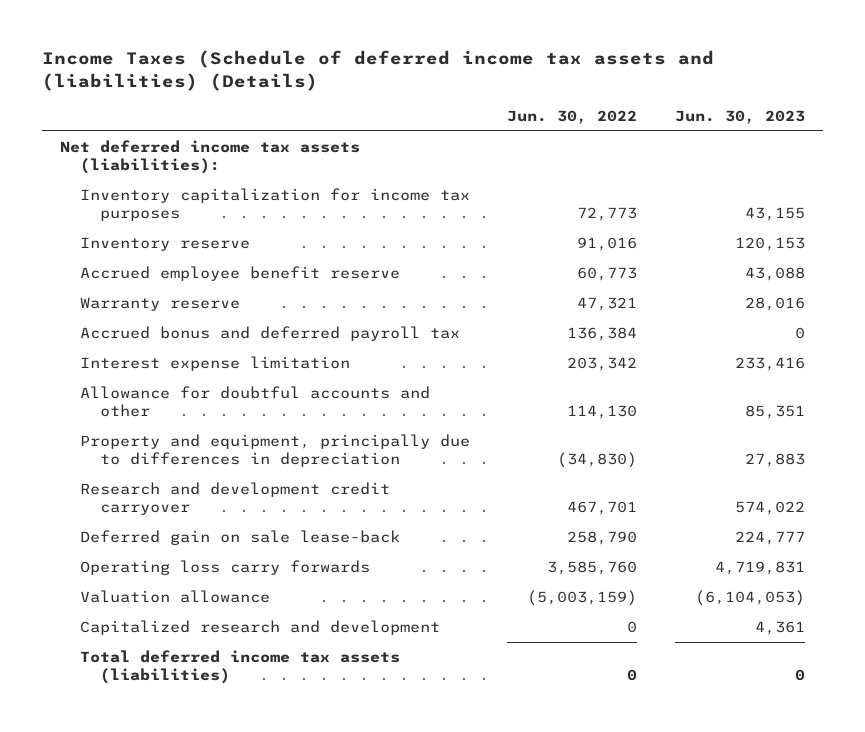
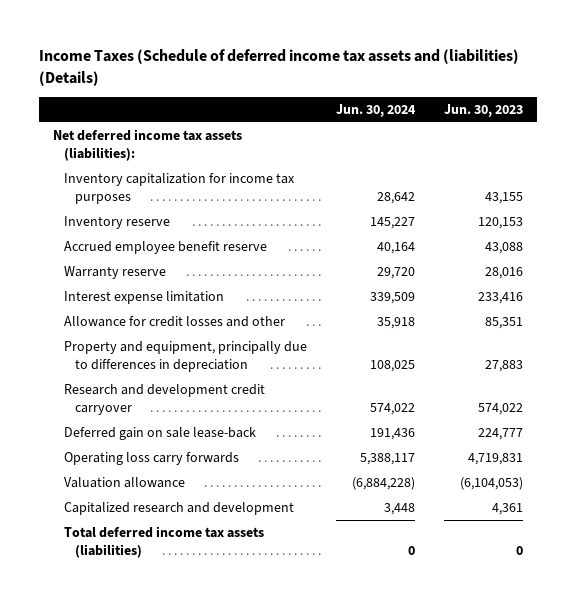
[507,110,638,125] Jun. 30, 2022 -> none
none -> [335,103,416,117] Jun. 30, 2024
[80,325,461,341] Accrued bonus and deferred payroll tax -> none
[80,385,431,418] Allowance for doubtful accounts and other -> [64,316,286,328] Allowance for credit losses and other

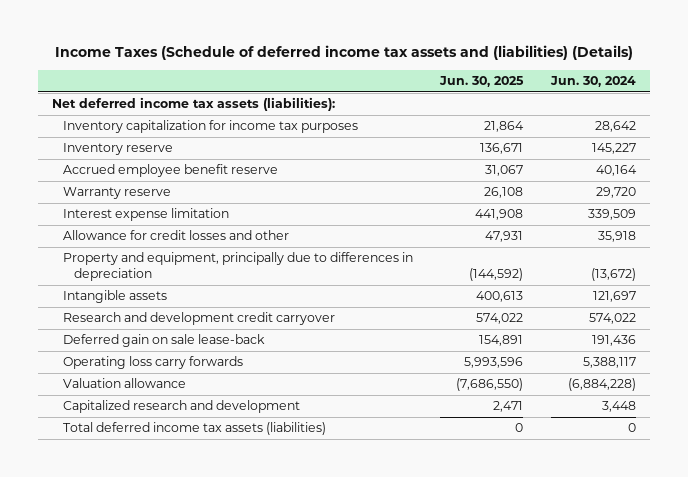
[443,103,523,117] Jun. 30, 2023 -> none
none -> [439,75,525,87] Jun. 30, 2025
[369,360,415,373] 108,025 -> [590,267,636,281] (13,672)
none -> [62,290,167,304] Intangible assets

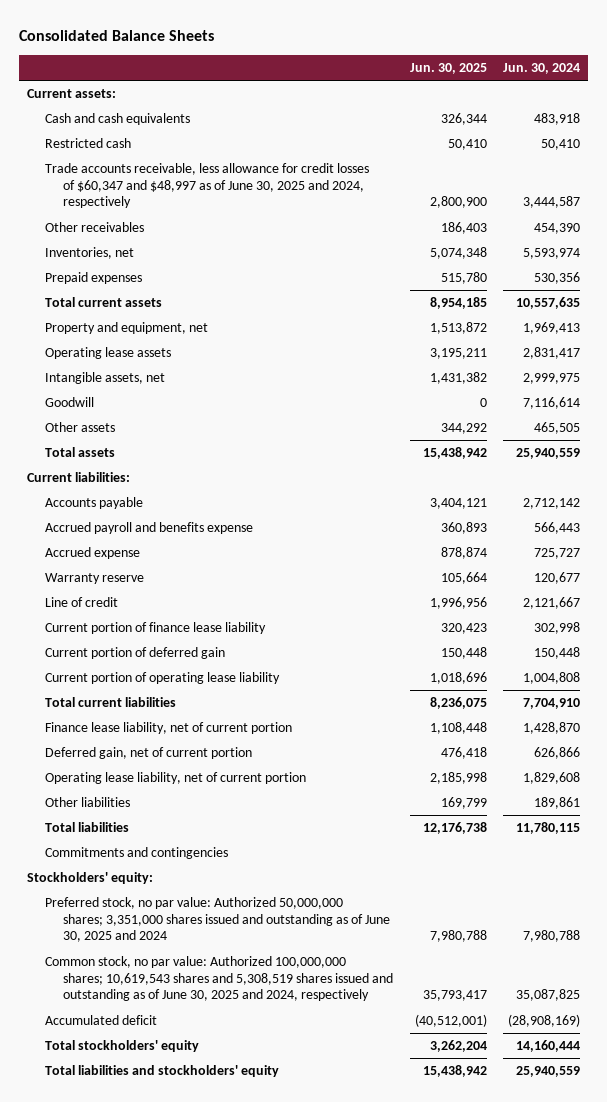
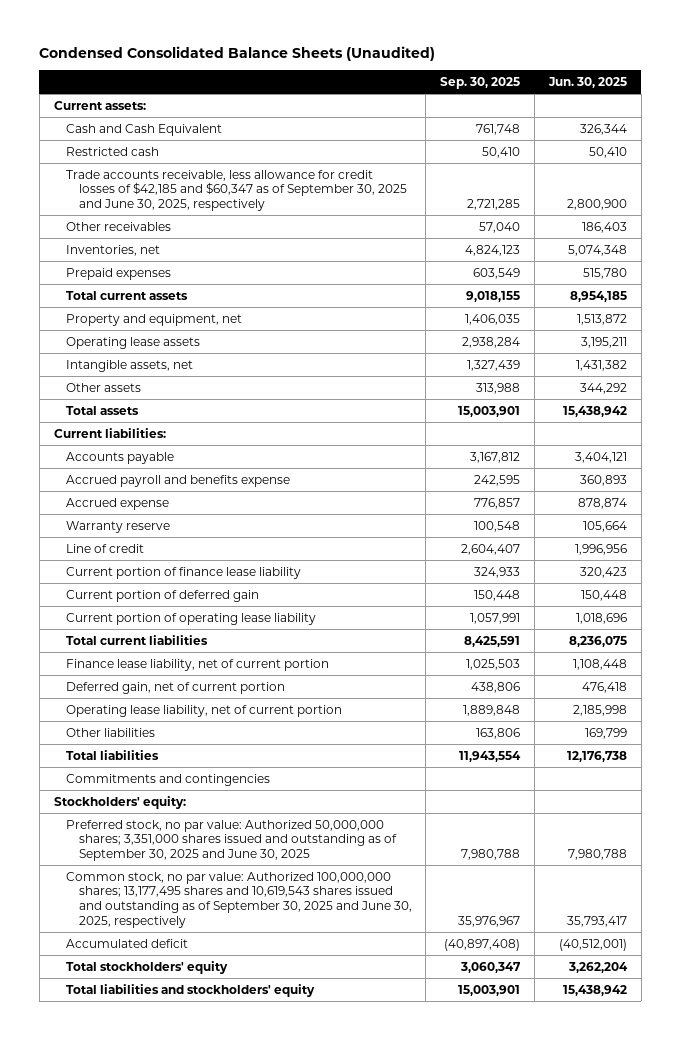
[19,29,215,41] Consolidated Balance Sheets -> [39,46,436,62] Condensed Consolidated Balance Sheets (Unaudited)
[502,63,580,75] Jun. 30, 2024 -> none
none -> [440,77,521,90] Sep. 30, 2025
[45,113,191,126] Cash and cash equivalents -> [66,123,223,136] Cash and Cash Equivalent
[45,163,370,209] Trade accounts receivable, less allowance for credit losses of $60,347 and $48,997 as of June 30, 2025 and 2024, respectively -> [66,169,407,212] Trade accounts receivable, less allowance for credit losses of $42,185 and $60,347 as of September 30, 2025 and June 30, 2025, respectively
[45,397,95,408] Goodwill -> none
[45,897,391,943] Preferred stock, no par value: Authorized 50,000,000 shares; 3,351,000 shares issued and outstanding as of June 30, 2025 and 2024 -> [66,819,397,862] Preferred stock, no par value: Authorized 50,000,000 shares; 3,351,000 shares issued and outstanding as of September 30, 2025 and June 30, 2025
[45,956,394,1002] Common stock, no par value: Authorized 100,000,000 shares; 10,619,543 shares and 5,308,519 shares issued and outstanding as of June 30, 2025 and 2024, respectively -> [66,871,412,928] Common stock, no par value: Authorized 100,000,000 shares; 13,177,495 shares and 10,619,543 shares issued and outstanding as of September 30, 2025 and June 30, 2025, respectively

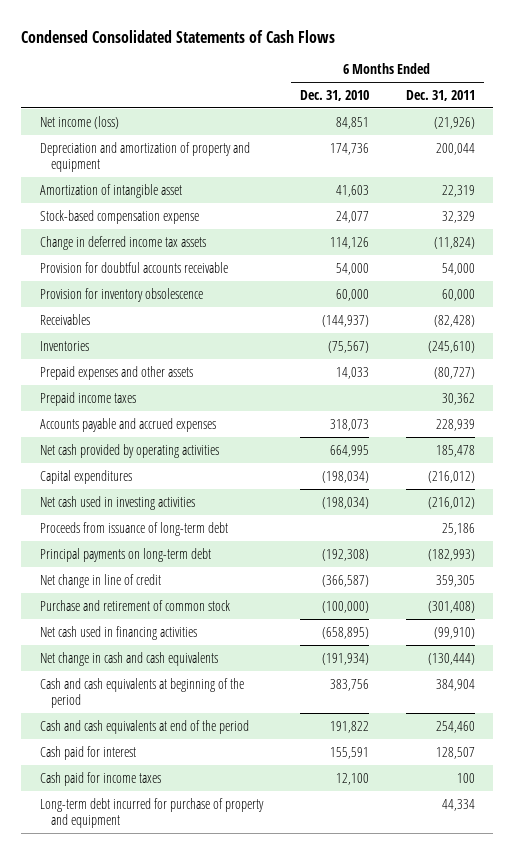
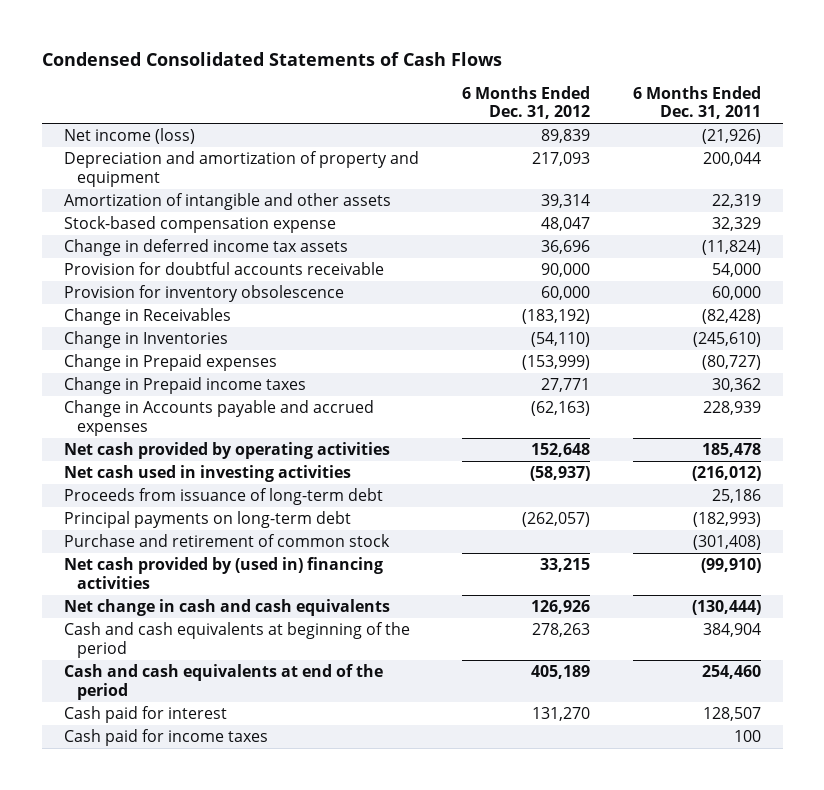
[299,89,369,101] Dec. 31, 2010 -> none
none -> [461,85,590,120] 6 Months Ended Dec. 31, 2012
[39,183,182,198] Amortization of intangible asset -> [63,193,391,211] Amortization of intangible and other assets
[39,313,90,325] Receivables -> [63,308,231,326] Change in Receivables
[39,340,89,351] Inventories -> [63,331,228,349] Change in Inventories
[39,365,193,380] Prepaid expenses and other assets -> [63,354,277,372] Change in Prepaid expenses
[39,391,136,406] Prepaid income taxes -> [63,377,306,395] Change in Prepaid income taxes
[39,417,216,432] Accounts payable and accrued expenses -> [63,400,374,436] Change in Accounts payable and accrued expenses
[39,469,132,484] Capital expenditures -> none
[39,573,161,588] Net change in line of credit -> none
[39,625,197,640] Net cash used in financing activities -> [63,557,383,589] Net cash provided by (used in) financing activities
[39,797,264,829] Long-term debt incurred for purchase of property and equipment -> none

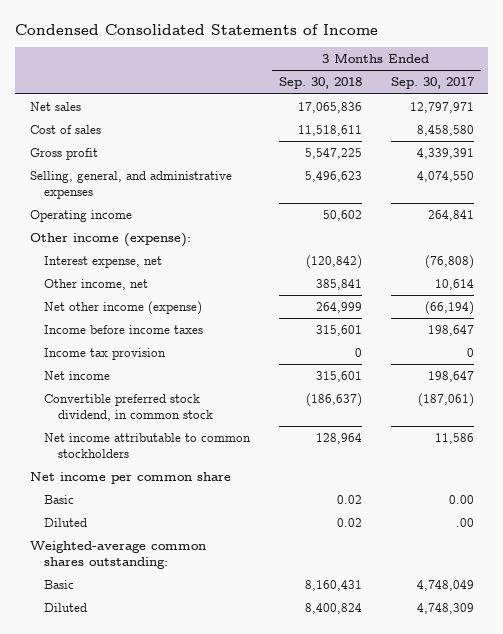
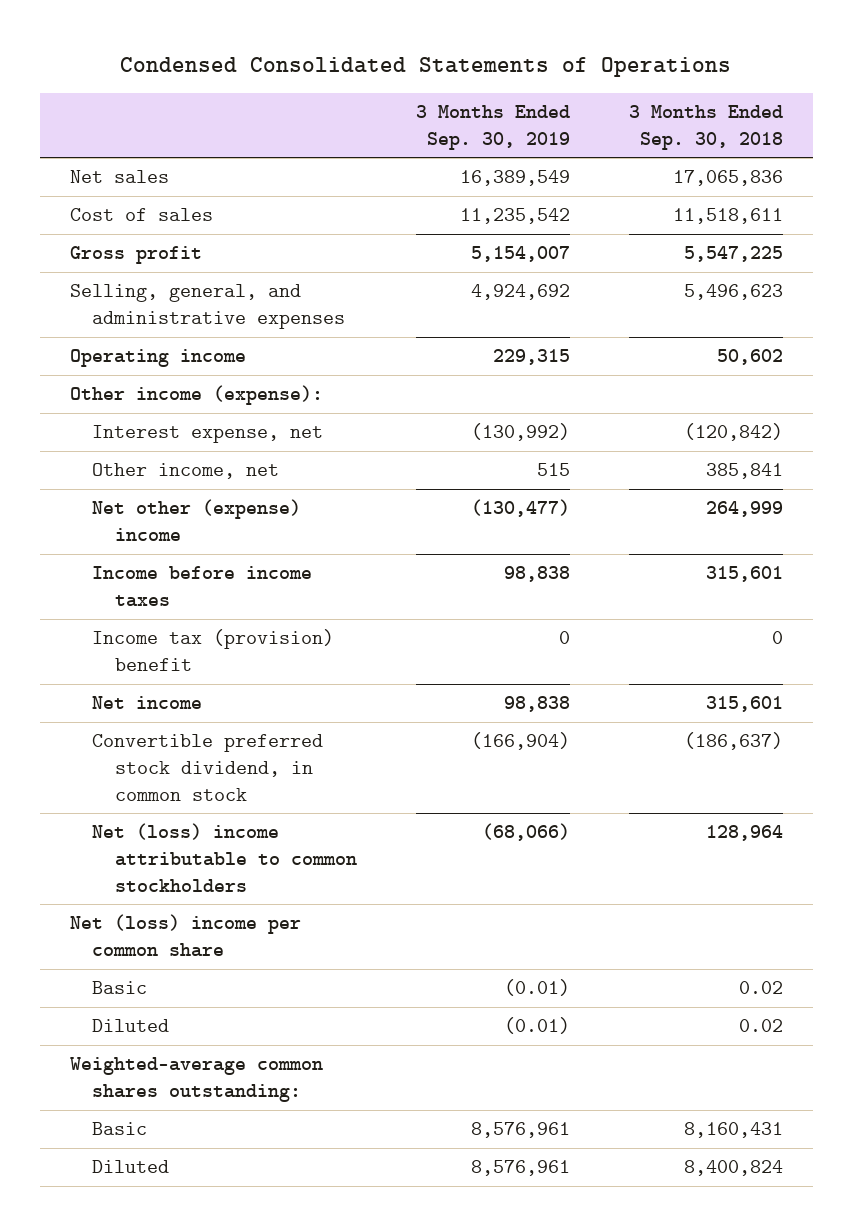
[15,23,379,35] Condensed Consolidated Statements of Income -> [120,57,732,78] Condensed Consolidated Statements of Operations
[390,77,475,90] Sep. 30, 2017 -> none
none -> [416,105,571,150] 3 Months Ended Sep. 30, 2019
[44,300,203,315] Net other income (expense) -> [92,499,302,541] Net other (expense) income
[44,347,167,360] Income tax provision -> [92,629,335,671] Income tax (provision) benefit
[44,432,252,458] Net income attributable to common stockholders -> [92,823,357,892] Net (loss) income attributable to common stockholders
[29,471,231,484] Net income per common share -> [69,914,301,957] Net (loss) income per common share

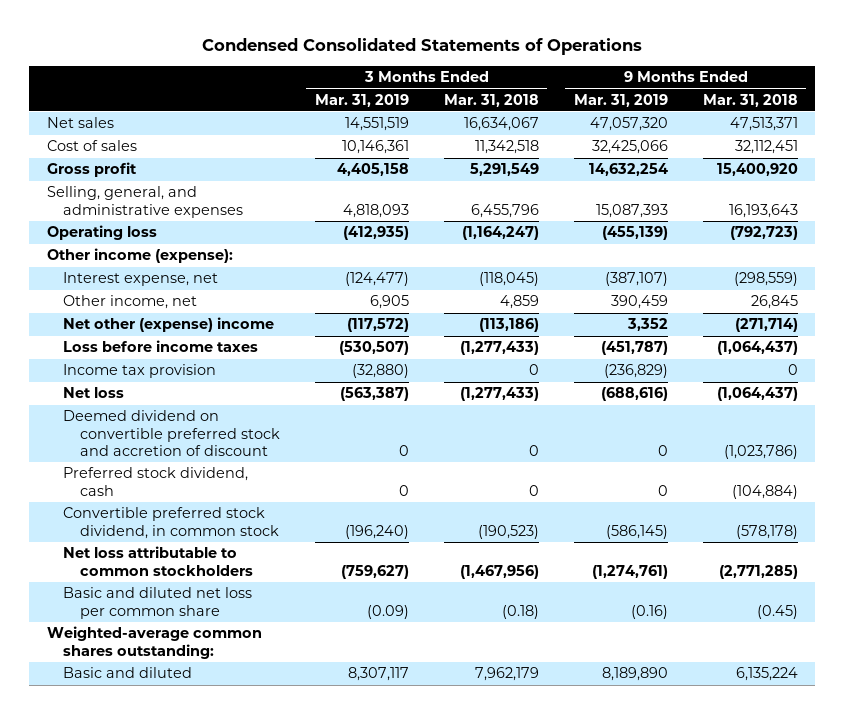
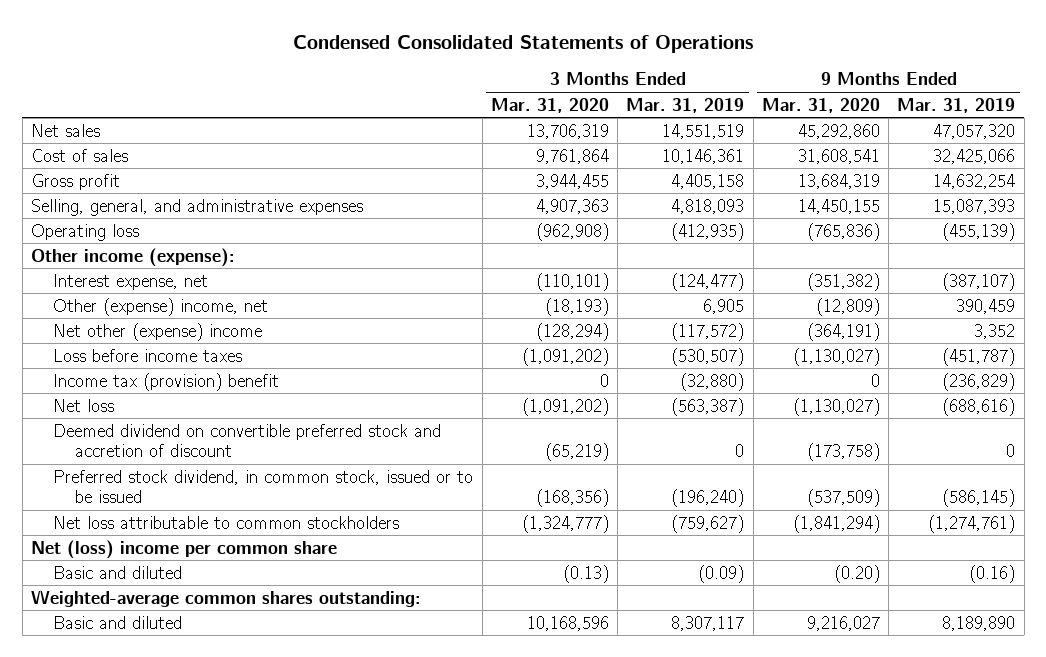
[443,93,539,107] Mar. 31, 2018 -> none
[702,93,798,107] Mar. 31, 2018 -> none
none -> [490,97,609,113] Mar. 31, 2020
none -> [761,97,880,113] Mar. 31, 2020
[63,295,198,310] Other income, net -> [53,297,269,316] Other (expense) income, net
[63,364,217,379] Income tax provision -> [53,372,280,391] Income tax (provision) benefit
[63,467,249,496] Preferred stock dividend, cash -> none
[63,507,279,539] Convertible preferred stock dividend, in common stock -> [53,469,474,504] Preferred stock dividend, in common stock, issued or to be issued
none -> [31,539,338,559] Net (loss) income per common share
[63,587,253,619] Basic and diluted net loss per common share -> [53,565,183,579] Basic and diluted

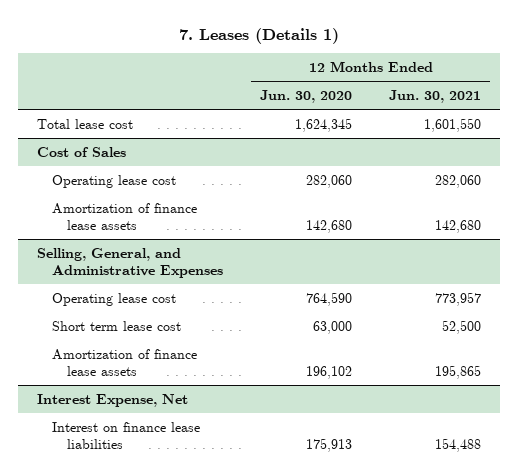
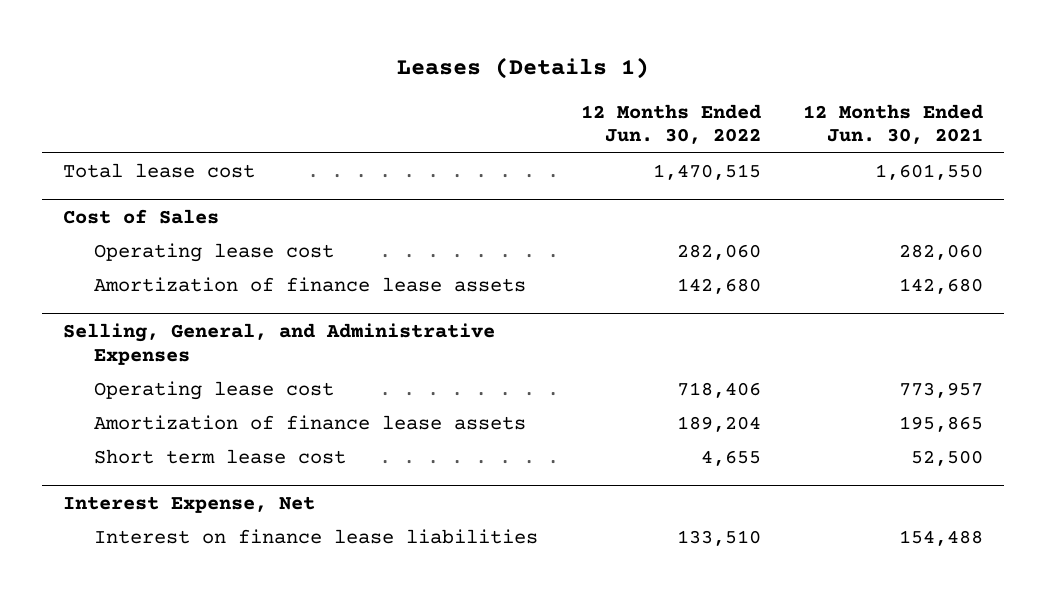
[178,27,339,44] 7. Leases (Details 1) -> [397,57,650,80] Leases (Details 1)
[260,89,353,103] Jun. 30, 2020 -> none
none -> [580,103,761,145] 12 Months Ended Jun. 30, 2022
[52,320,182,331] Short term lease cost -> [94,449,347,465] Short term lease cost

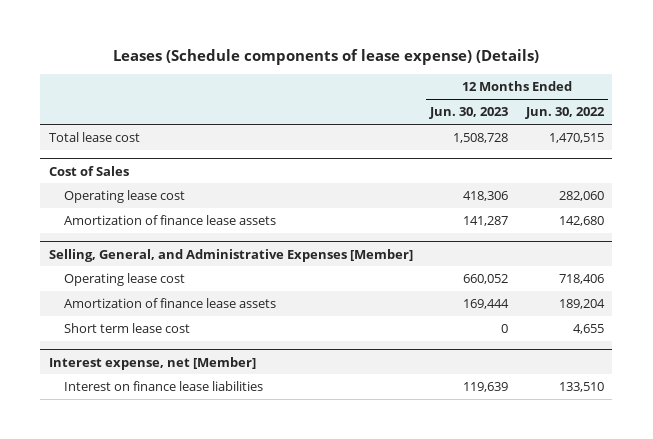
[397,57,650,80] Leases (Details 1) -> [113,48,540,65] Leases (Schedule components of lease expense) (Details)
[803,103,984,145] 12 Months Ended Jun. 30, 2021 -> none
none -> [429,107,509,120] Jun. 30, 2023
[63,322,496,365] Selling, General, and Administrative Expenses -> [48,248,413,262] Selling, General, and Administrative Expenses [Member]
[63,495,316,513] Interest Expense, Net -> [48,356,256,370] Interest expense, net [Member]

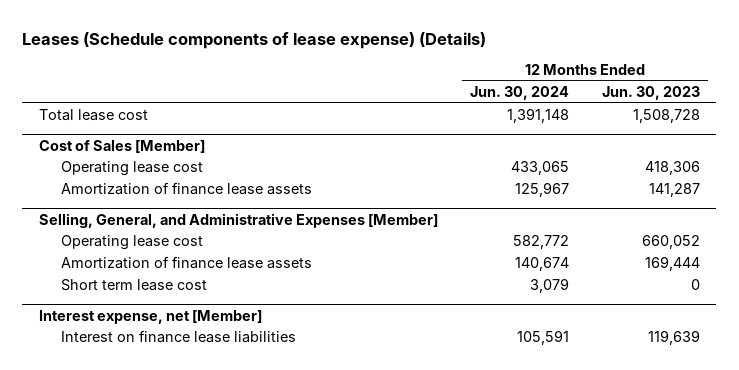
[524,107,605,120] Jun. 30, 2022 -> none
none -> [470,86,570,101] Jun. 30, 2024
[48,165,129,176] Cost of Sales -> [38,139,205,153] Cost of Sales [Member]

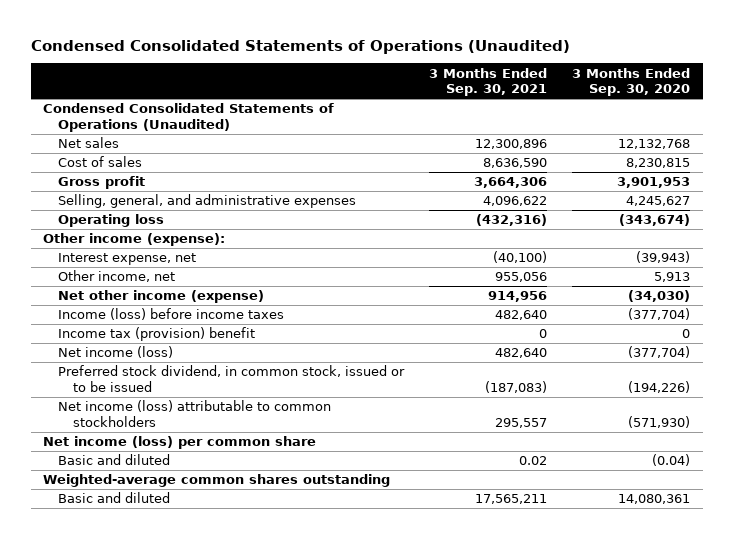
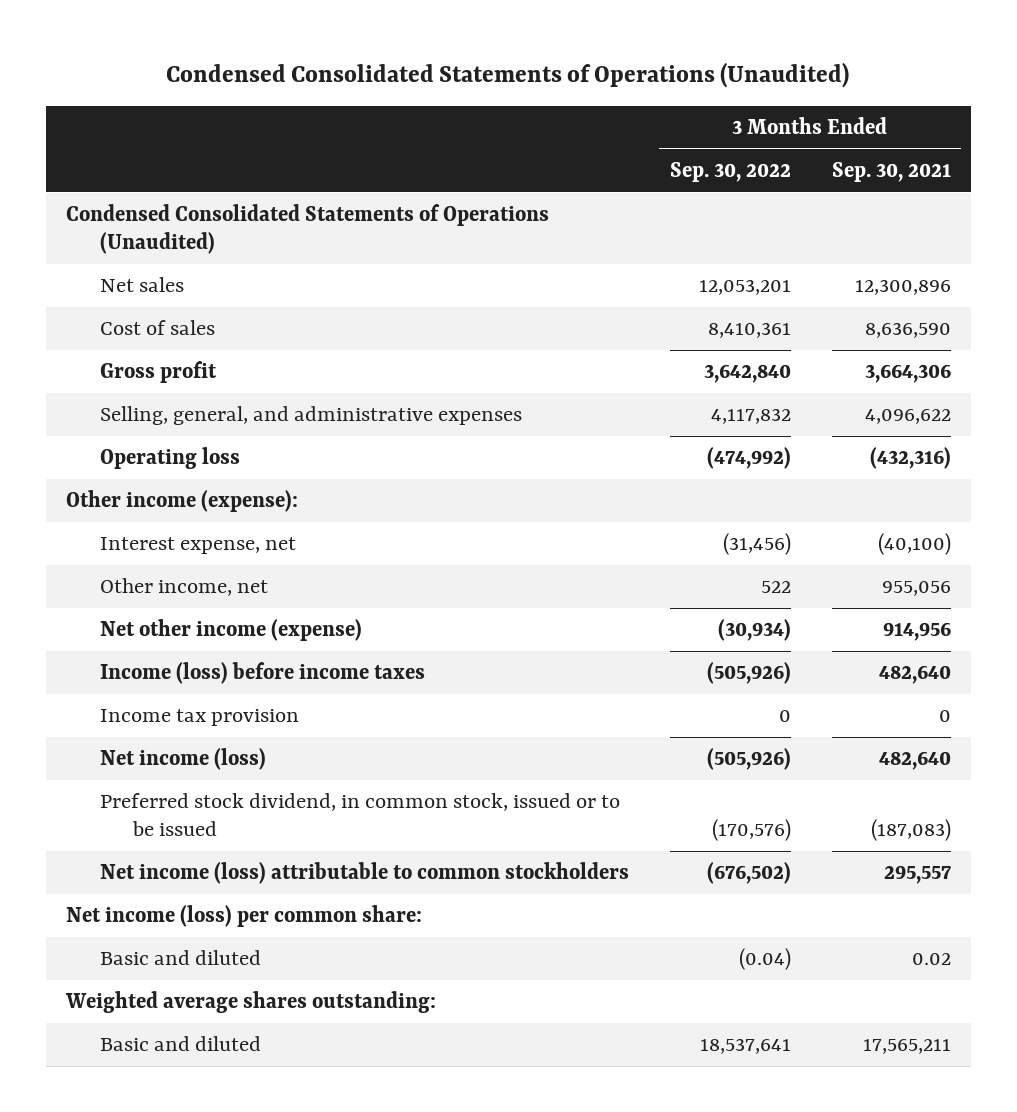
[572,67,691,97] 3 Months Ended Sep. 30, 2020 -> none
none -> [669,161,791,182] Sep. 30, 2022
[58,327,256,342] Income tax (provision) benefit -> [99,709,299,727] Income tax provision
[43,436,317,450] Net income (loss) per common share -> [66,905,423,928] Net income (loss) per common share:
[43,474,391,488] Weighted-average common shares outstanding -> [65,991,437,1014] Weighted average shares outstanding:

